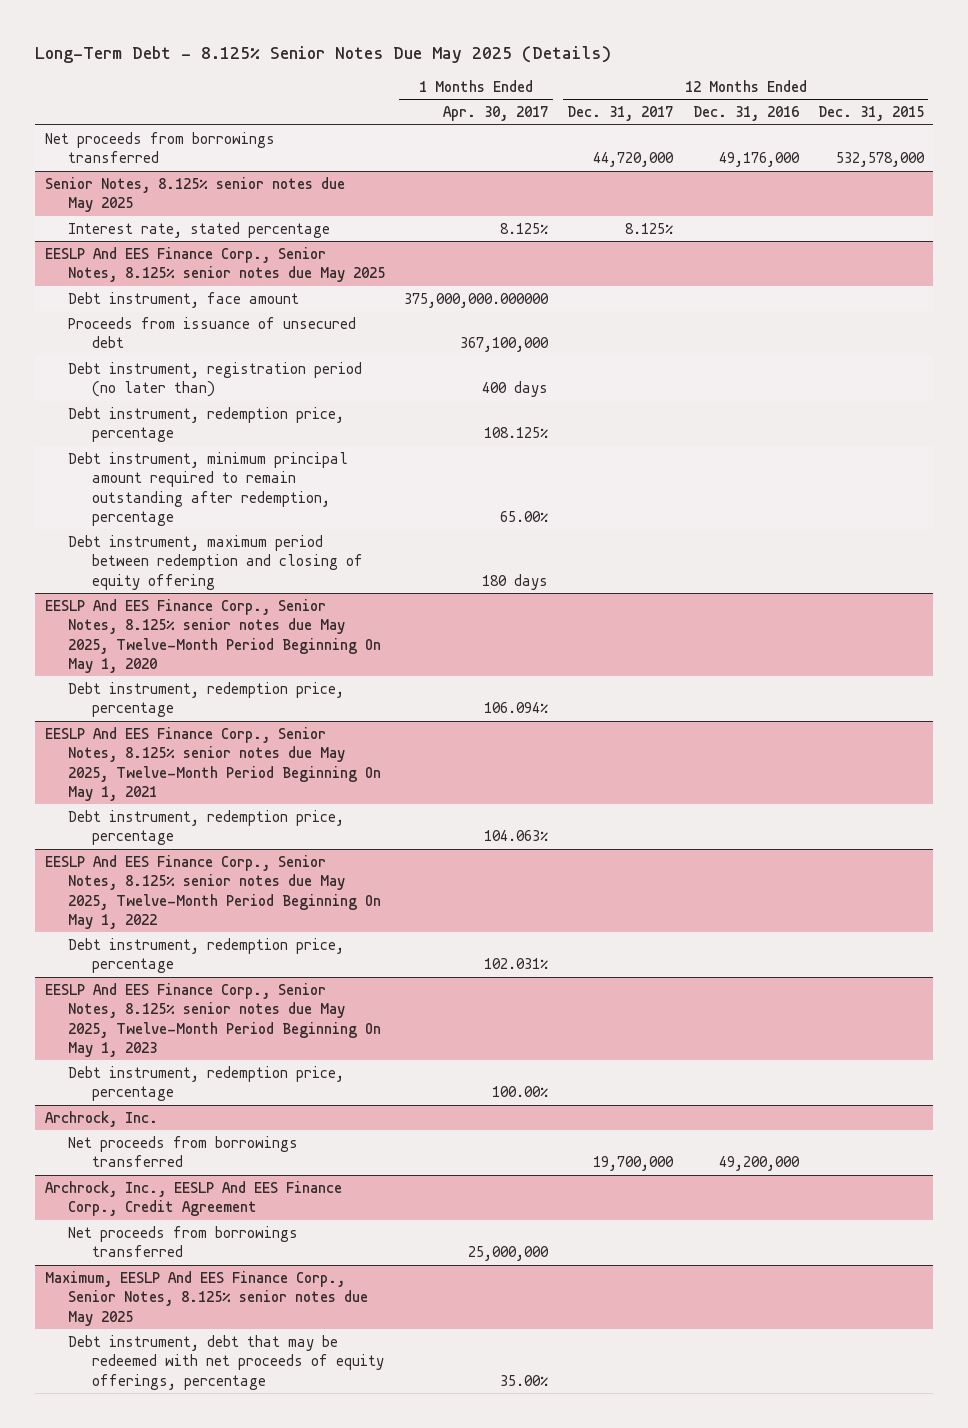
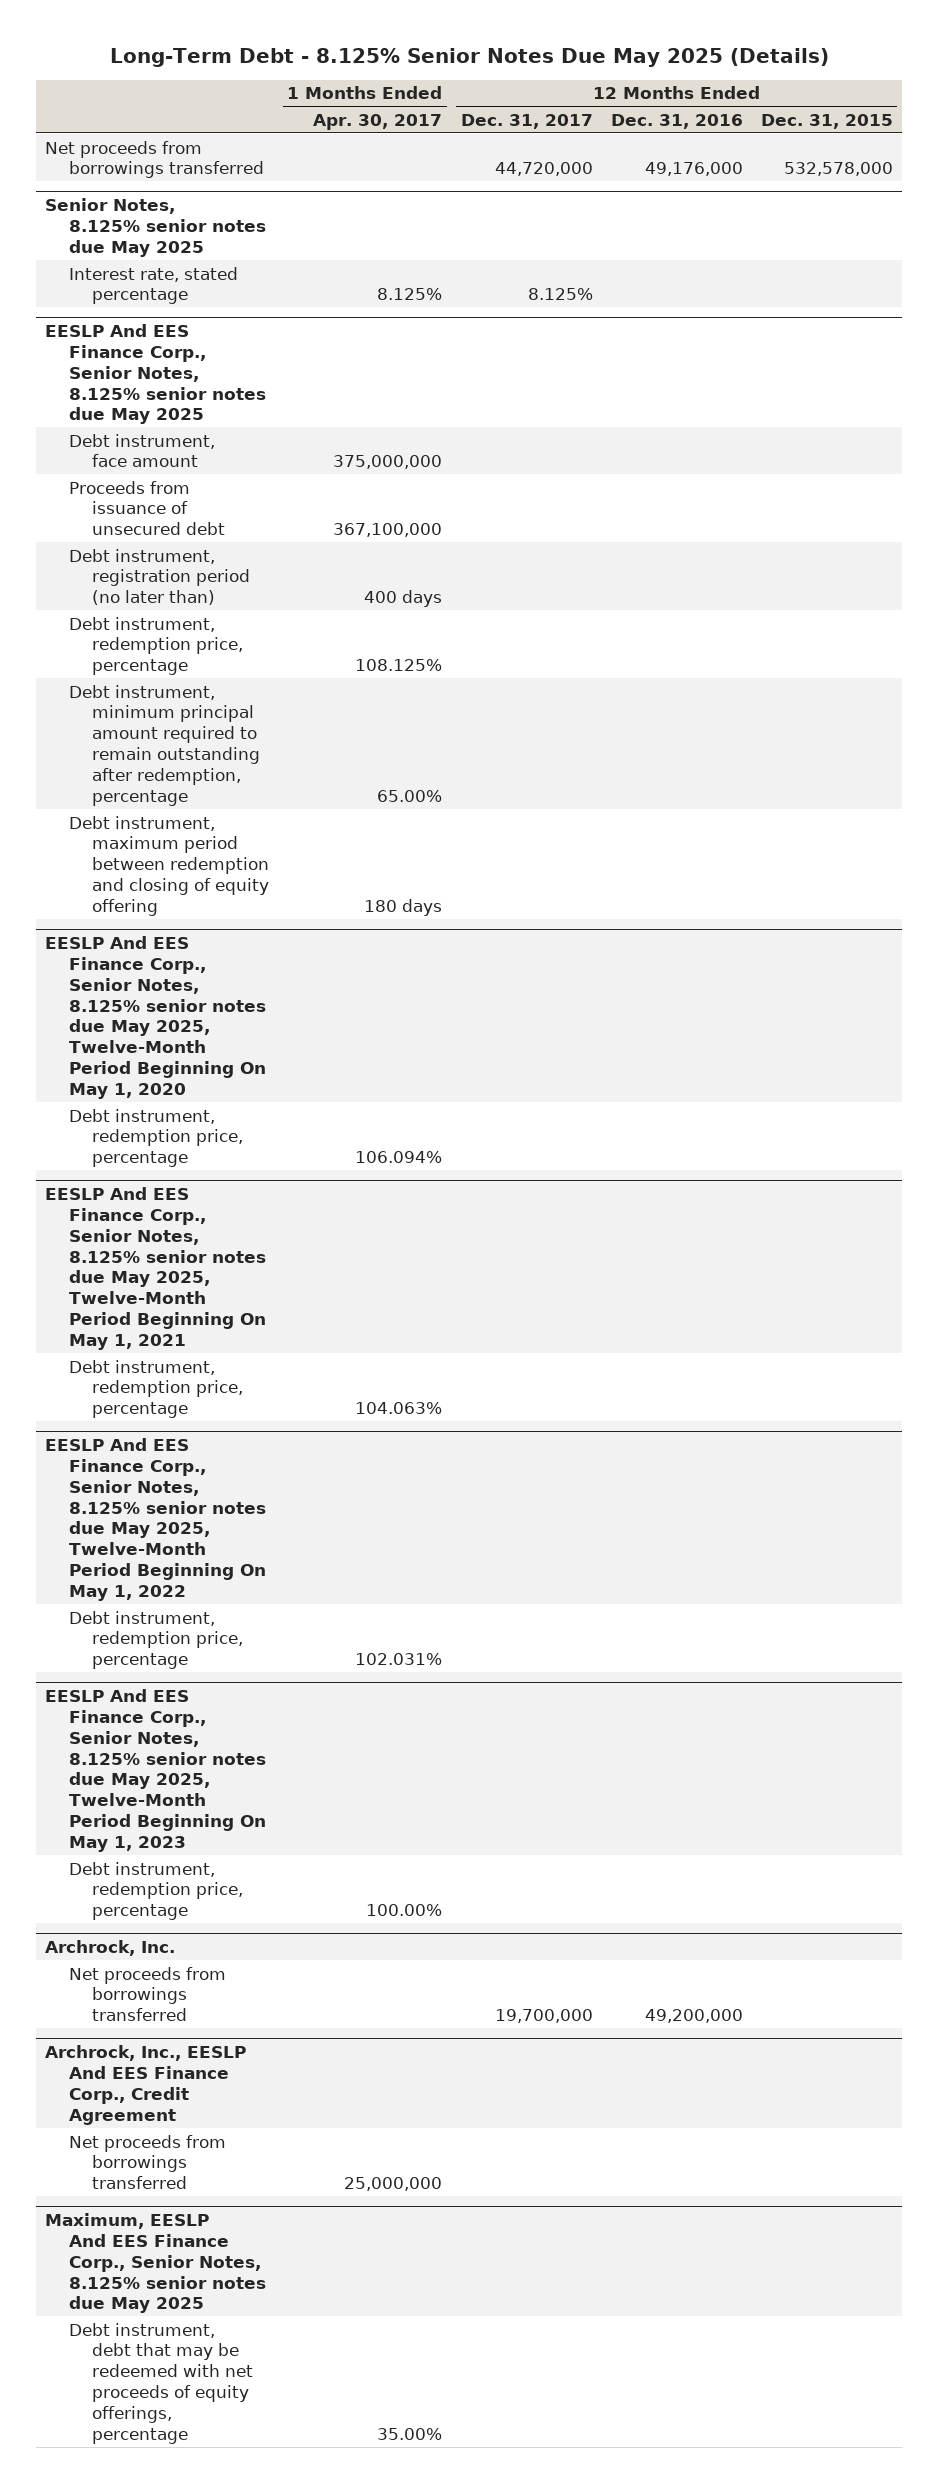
[404,292,550,308] 375,000,000.000000 -> [333,455,443,470] 375,000,000

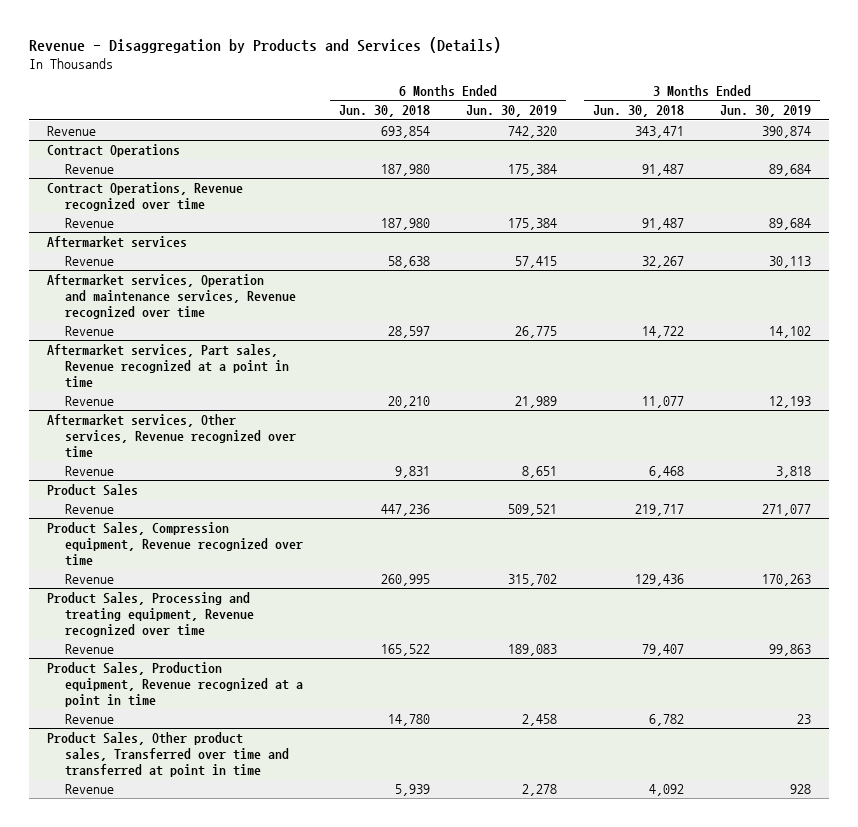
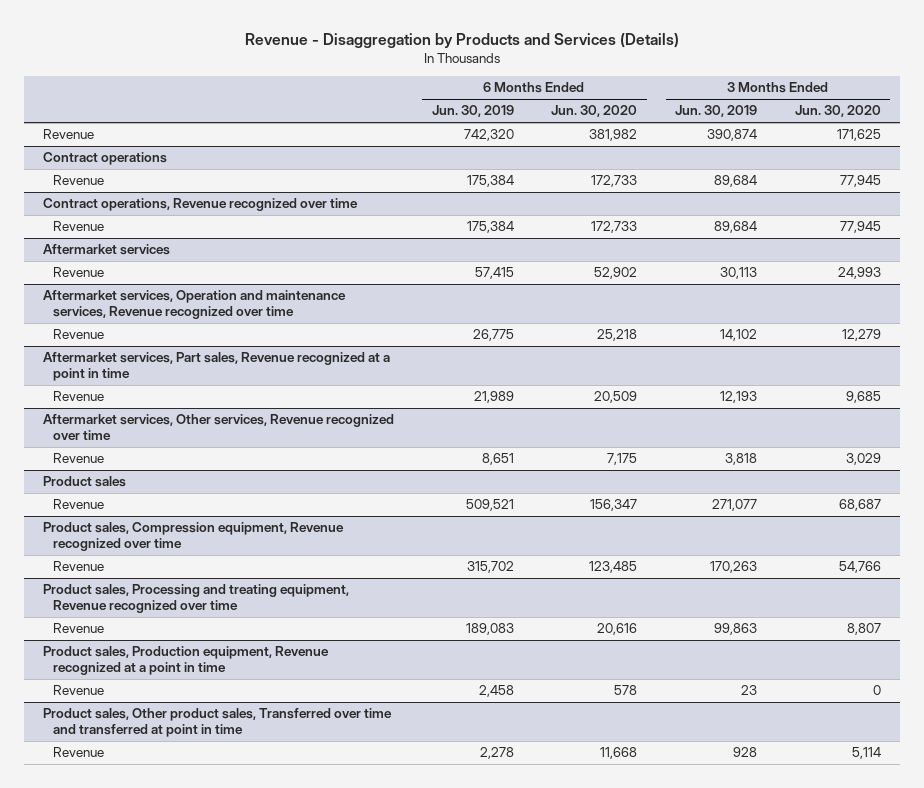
[338,105,430,118] Jun. 30, 2018 -> none
[593,105,685,118] Jun. 30, 2018 -> none
none -> [551,105,638,118] Jun. 30, 2020
none -> [794,105,881,118] Jun. 30, 2020
[46,143,180,157] Contract Operations -> [42,152,167,166] Contract operations
[46,181,243,211] Contract Operations, Revenue recognized over time -> [42,198,358,212] Contract operations, Revenue recognized over time
[46,483,138,496] Product Sales -> [42,476,126,488] Product sales
[46,521,303,566] Product Sales, Compression equipment, Revenue recognized over time -> [42,522,344,552] Product sales, Compression equipment, Revenue recognized over time
[46,591,254,637] Product Sales, Processing and treating equipment, Revenue recognized over time -> [42,584,349,614] Product sales, Processing and treating equipment, Revenue recognized over time
[46,661,303,707] Product Sales, Production equipment, Revenue recognized at a point in time -> [42,646,329,676] Product sales, Production equipment, Revenue recognized at a point in time
[46,731,289,777] Product Sales, Other product sales, Transferred over time and transferred at point in time -> [42,708,392,738] Product sales, Other product sales, Transferred over time and transferred at point in time

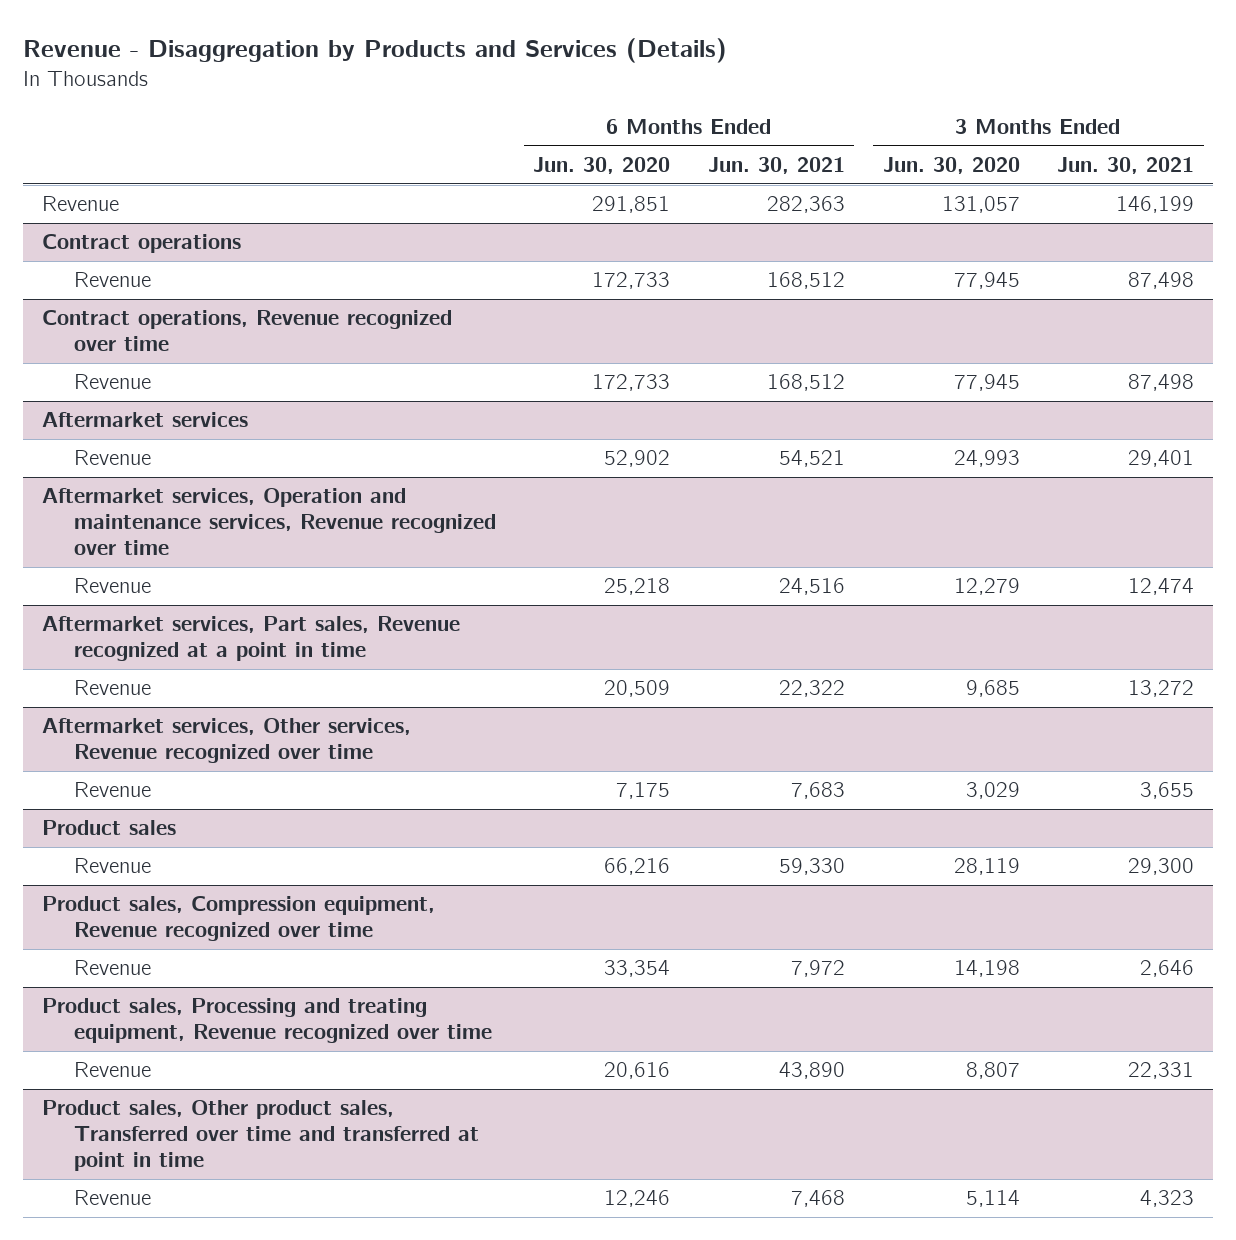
[431,105,514,118] Jun. 30, 2019 -> none
[675,105,758,118] Jun. 30, 2019 -> none
none -> [707,157,845,175] Jun. 30, 2021
none -> [1057,157,1195,175] Jun. 30, 2021
[589,129,638,142] 381,982 -> [592,196,671,214] 291,851
[836,129,881,142] 171,625 -> [941,196,1020,214] 131,057
[590,499,638,512] 156,347 -> [604,858,671,876] 66,216
[838,499,881,512] 68,687 -> [953,858,1020,876] 28,119
[589,561,638,574] 123,485 -> [604,960,671,978] 33,354
[838,561,881,574] 54,766 -> [953,960,1020,978] 14,198
[42,646,329,676] Product sales, Production equipment, Revenue recognized at a point in time -> none
[52,685,104,696] Revenue -> none
[600,747,638,760] 11,668 -> [604,1190,671,1208] 12,246

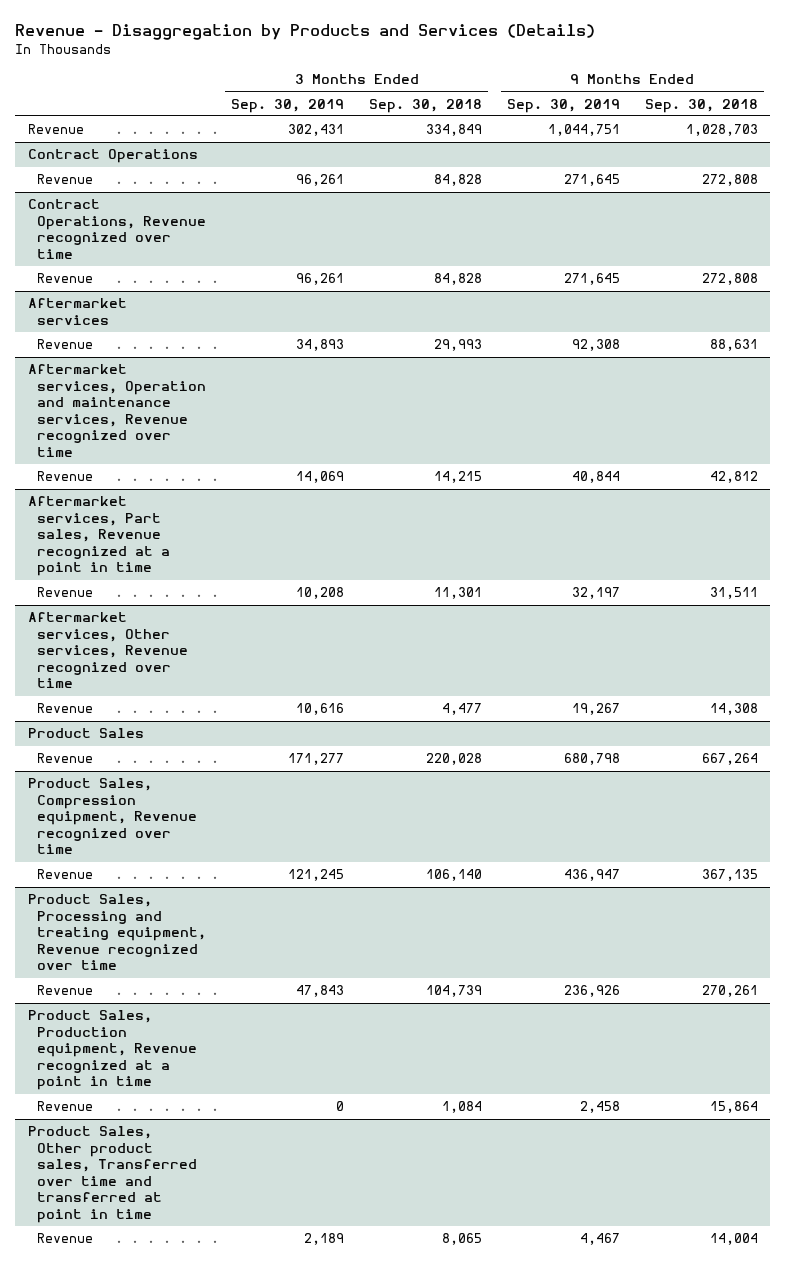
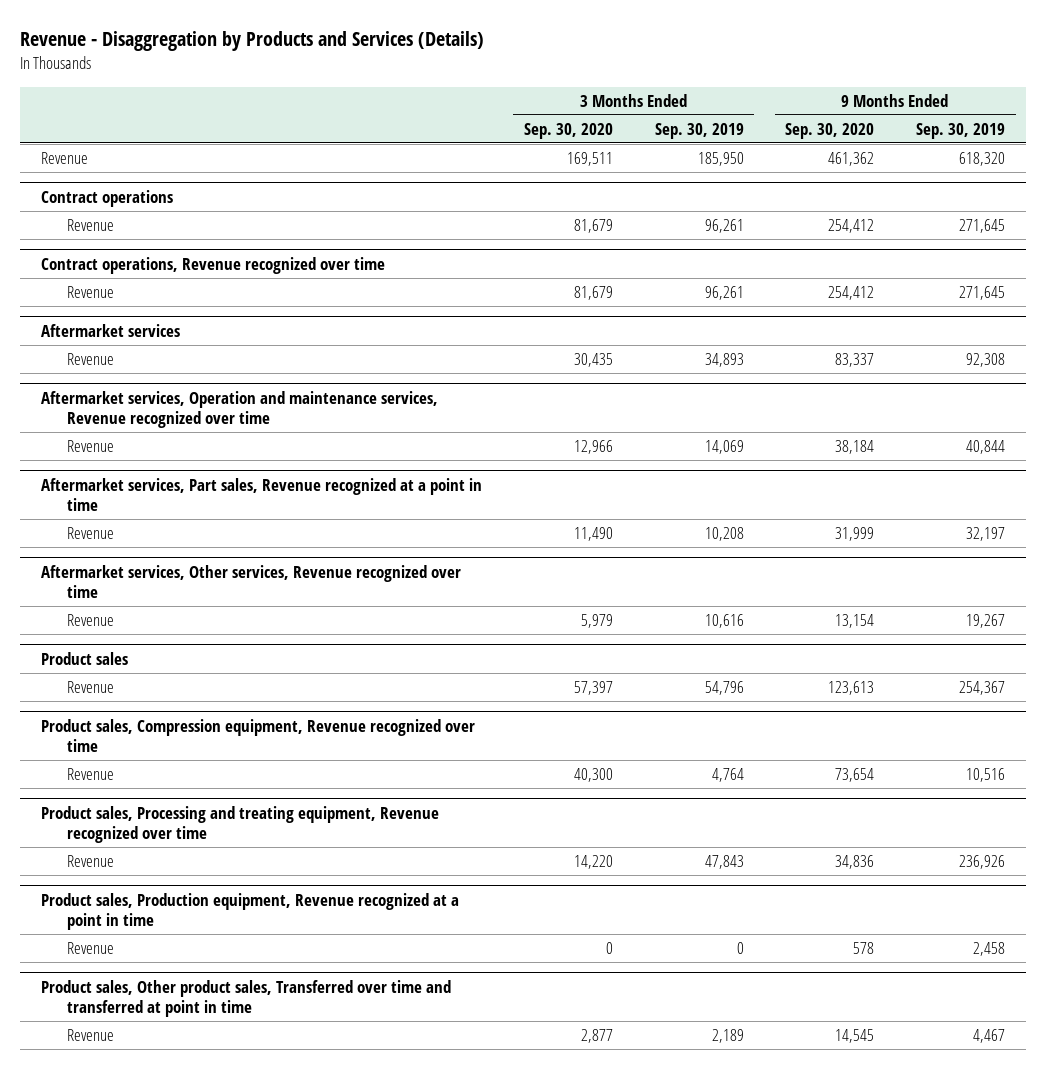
[369,98,483,113] Sep. 30, 2018 -> none
[644,98,758,113] Sep. 30, 2018 -> none
none -> [523,122,613,139] Sep. 30, 2020
none -> [785,122,875,139] Sep. 30, 2020
[288,124,345,137] 302,431 -> [697,152,744,167] 185,950
[547,124,620,137] 1,044,751 -> [959,152,1006,167] 618,320
[27,149,198,164] Contract Operations -> [40,189,173,207] Contract operations
[27,199,207,259] Contract Operations, Revenue recognized over time -> [40,256,385,274] Contract operations, Revenue recognized over time
[27,728,144,739] Product Sales -> [40,651,128,665] Product sales
[288,753,345,766] 171,277 -> [704,681,744,696] 54,796
[563,753,620,766] 680,798 -> [959,681,1006,696] 254,367
[27,778,198,855] Product Sales, Compression equipment, Revenue recognized over time -> [40,718,475,753] Product sales, Compression equipment, Revenue recognized over time
[288,869,345,882] 121,245 -> [711,768,744,783] 4,764
[563,869,620,882] 436,947 -> [966,768,1006,783] 10,516
[27,894,207,971] Product Sales, Processing and treating equipment, Revenue recognized over time -> [40,805,439,844] Product sales, Processing and treating equipment, Revenue recognized over time
[27,1010,198,1091] Product Sales, Production equipment, Revenue recognized at a point in time -> [40,892,459,931] Product sales, Production equipment, Revenue recognized at a point in time
[27,1126,198,1223] Product Sales, Other product sales, Transferred over time and transferred at point in time -> [40,979,451,1018] Product sales, Other product sales, Transferred over time and transferred at point in time

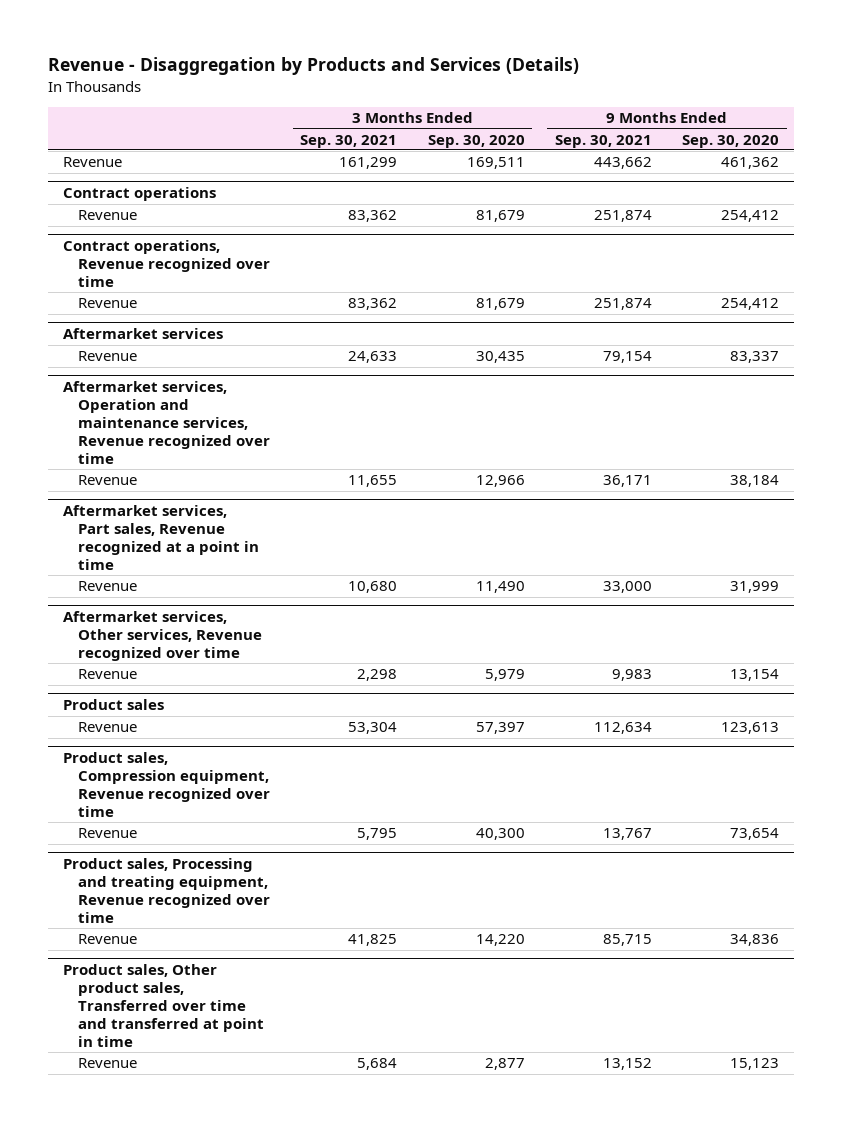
[654,122,744,139] Sep. 30, 2019 -> none
[916,122,1006,139] Sep. 30, 2019 -> none
none -> [300,134,398,148] Sep. 30, 2021
none -> [555,134,653,148] Sep. 30, 2021
[40,892,459,931] Product sales, Production equipment, Revenue recognized at a point in time -> none
[67,942,115,955] Revenue -> none
[835,1029,875,1044] 14,545 -> [730,1058,780,1071] 15,123

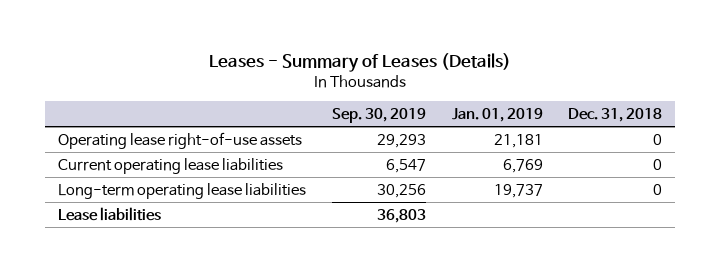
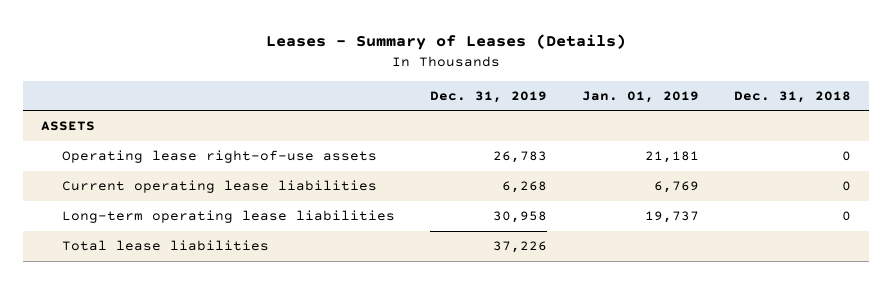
[331,107,426,123] Sep. 30, 2019 -> none
none -> [430,90,548,103] Dec. 31, 2019
none -> [40,121,95,132] ASSETS
[58,206,162,221] Lease liabilities -> [62,240,270,252] Total lease liabilities

